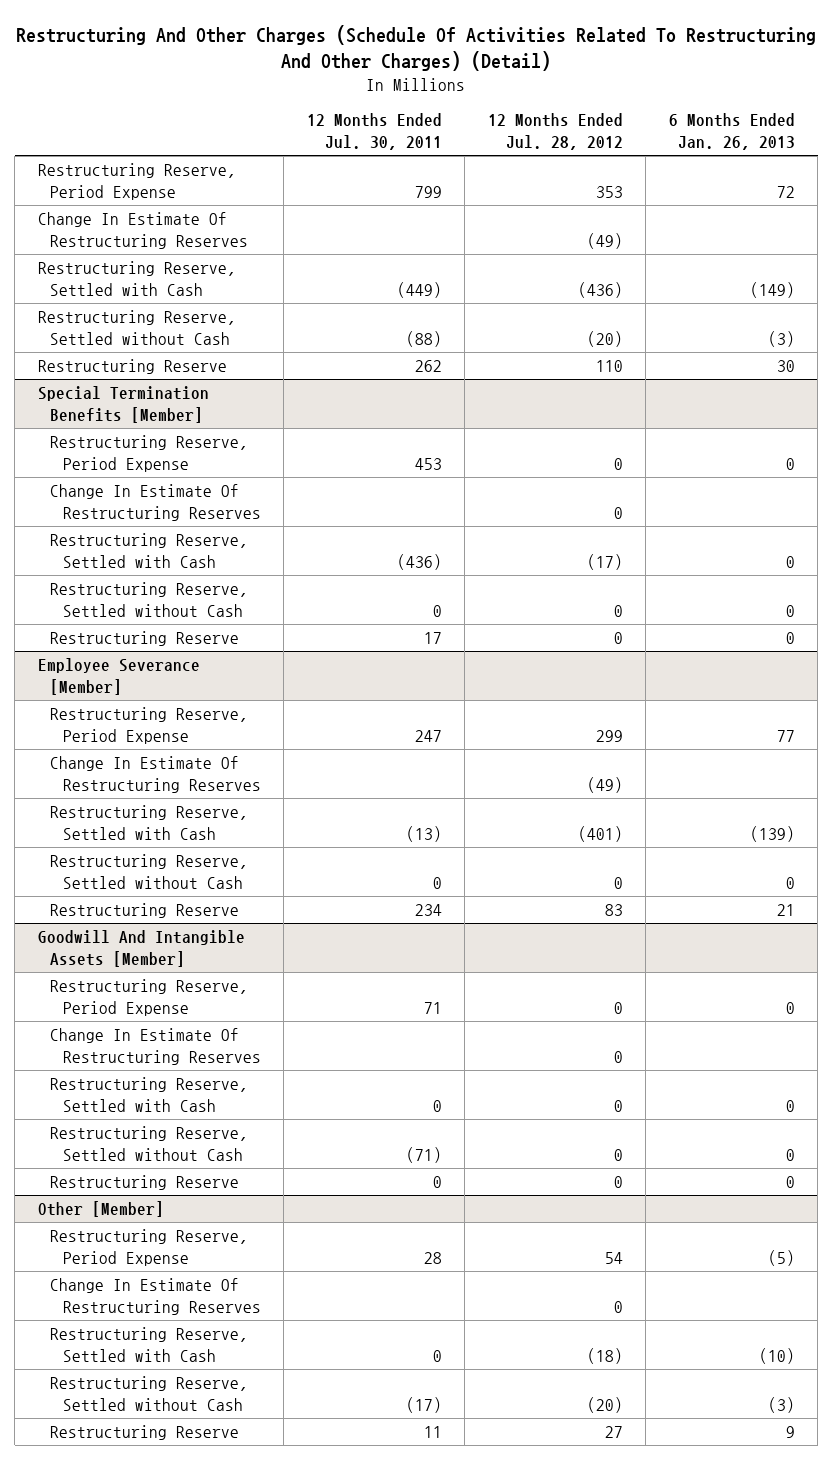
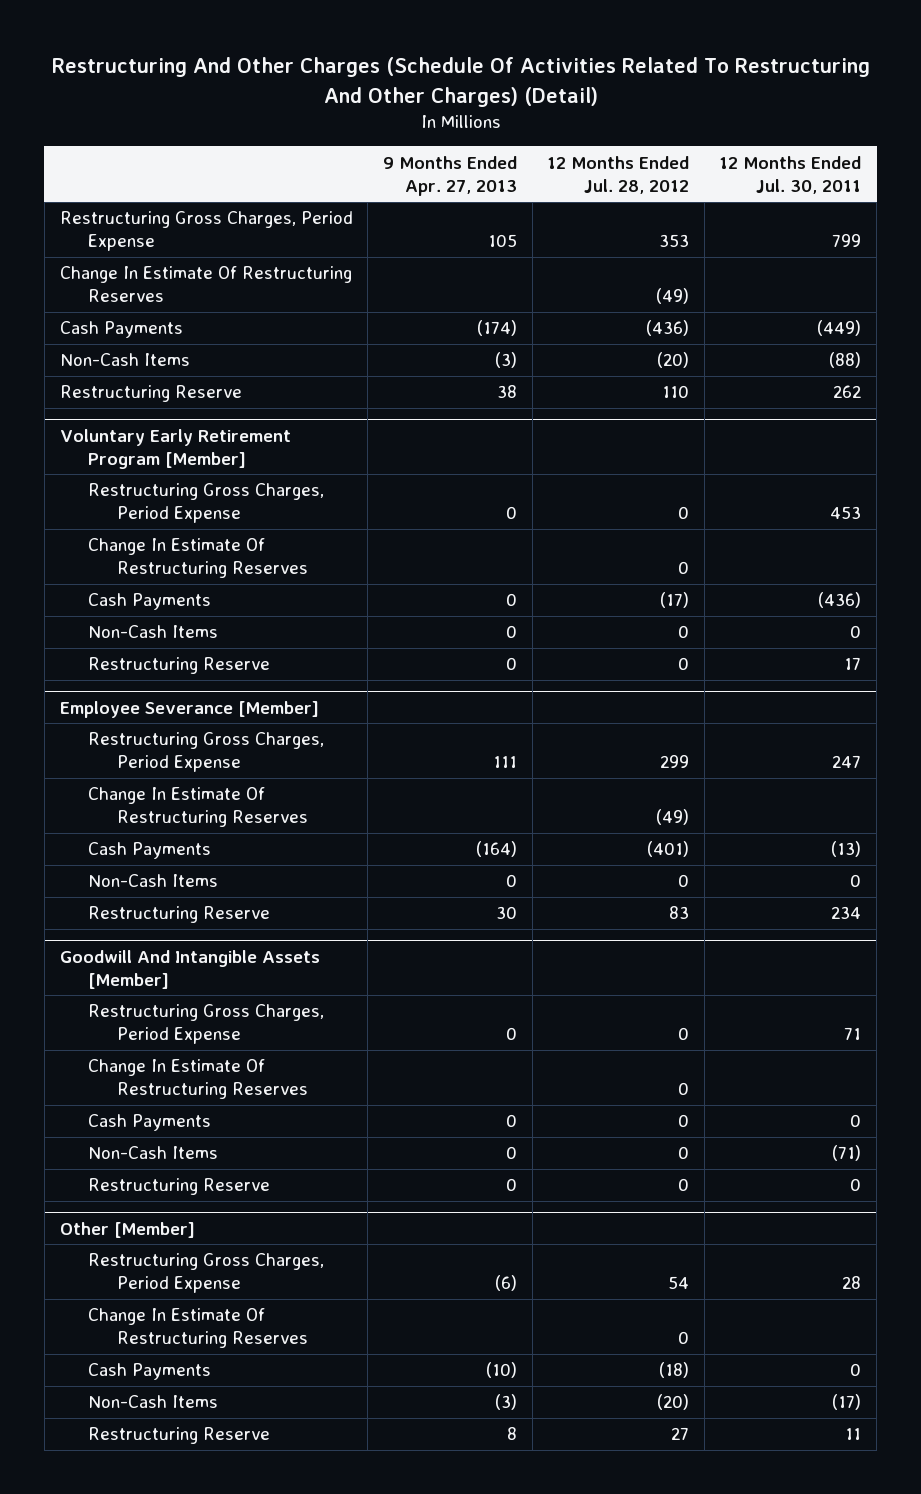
[668,113,795,151] 6 Months Ended Jan. 26, 2013 -> none
none -> [382,155,517,196] 9 Months Ended Apr. 27, 2013
[37,162,236,200] Restructuring Reserve, Period Expense -> [59,211,353,252] Restructuring Gross Charges, Period Expense
[37,260,236,296] Restructuring Reserve, Settled with Cash -> [59,321,183,339] Cash Payments
[37,309,236,345] Restructuring Reserve, Settled without Cash -> [59,353,190,367] Non-Cash Items
[37,385,209,423] Special Termination Benefits [Member] -> none
none -> [59,428,291,469] Voluntary Early Retirement Program [Member]
[50,434,249,472] Restructuring Reserve, Period Expense -> [88,483,325,524] Restructuring Gross Charges, Period Expense
[50,532,249,568] Restructuring Reserve, Settled with Cash -> [88,593,212,611] Cash Payments
[50,581,249,617] Restructuring Reserve, Settled without Cash -> [88,625,219,639] Non-Cash Items
[50,706,249,744] Restructuring Reserve, Period Expense -> [88,732,325,773] Restructuring Gross Charges, Period Expense
[50,804,249,840] Restructuring Reserve, Settled with Cash -> [88,842,212,860] Cash Payments
[50,853,249,889] Restructuring Reserve, Settled without Cash -> [88,874,219,888] Non-Cash Items
[50,978,249,1016] Restructuring Reserve, Period Expense -> [88,1004,325,1045] Restructuring Gross Charges, Period Expense
[50,1076,249,1112] Restructuring Reserve, Settled with Cash -> [88,1114,212,1132] Cash Payments
[50,1125,249,1161] Restructuring Reserve, Settled without Cash -> [88,1146,219,1160] Non-Cash Items
[50,1228,249,1266] Restructuring Reserve, Period Expense -> [88,1253,325,1294] Restructuring Gross Charges, Period Expense
[50,1326,249,1362] Restructuring Reserve, Settled with Cash -> [88,1363,212,1381] Cash Payments
[50,1375,249,1411] Restructuring Reserve, Settled without Cash -> [88,1395,219,1409] Non-Cash Items

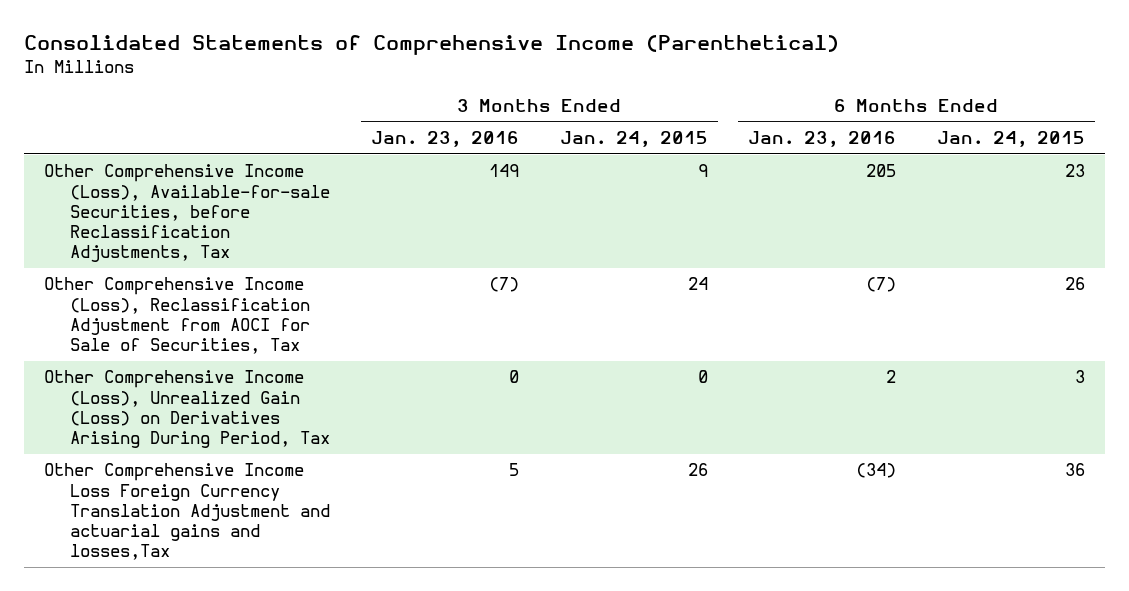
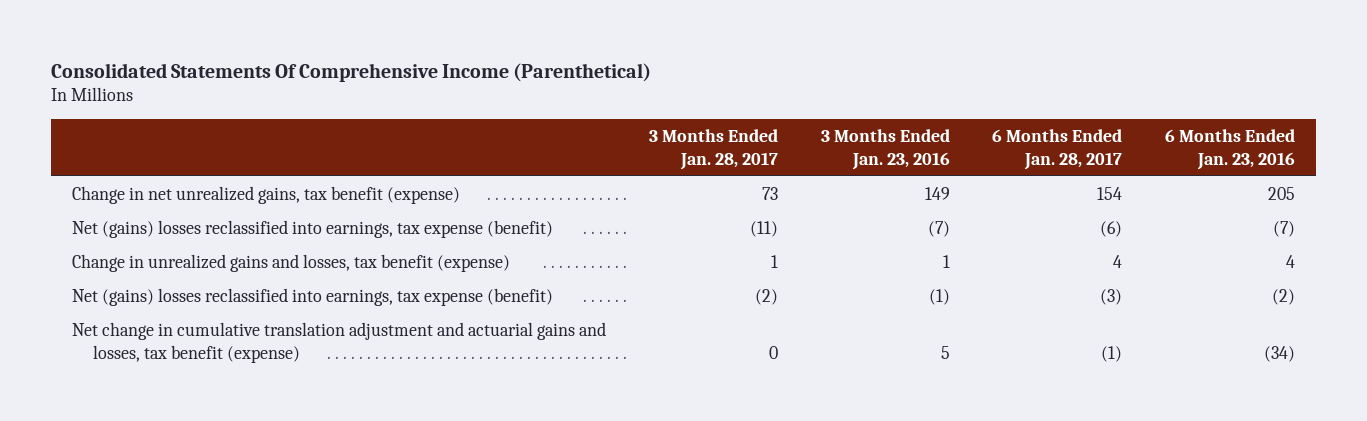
[24,35,840,56] Consolidated Statements of Comprehensive Income (Parenthetical) -> [50,62,651,82] Consolidated Statements Of Comprehensive Income (Parenthetical)
[559,131,708,148] Jan. 24, 2015 -> none
[936,131,1085,148] Jan. 24, 2015 -> none
none -> [648,128,778,170] 3 Months Ended Jan. 28, 2017
none -> [992,128,1123,170] 6 Months Ended Jan. 28, 2017
[44,164,331,263] Other Comprehensive Income (Loss), Available-for-sale Securities, before Reclassification Adjustments, Tax -> [72,186,461,205] Change in net unrealized gains, tax benefit (expense)
[44,277,311,355] Other Comprehensive Income (Loss), Reclassification Adjustment from AOCI for Sale of Securities, Tax -> [72,220,554,239] Net (gains) losses reclassified into earnings, tax expense (benefit)
[44,370,331,449] Other Comprehensive Income (Loss), Unrealized Gain (Loss) on Derivatives Arising During Period, Tax -> [72,254,511,273] Change in unrealized gains and losses, tax benefit (expense)
[508,370,519,384] 0 -> [942,255,950,269] 1
[886,370,897,384] 2 -> [1286,255,1296,269] 4
none -> [72,288,554,307] Net (gains) losses reclassified into earnings, tax expense (benefit)
[44,463,331,561] Other Comprehensive Income Loss Foreign Currency Translation Adjustment and actuarial gains and losses,Tax -> [72,322,607,363] Net change in cumulative translation adjustment and actuarial gains and losses, tax benefit (expense)

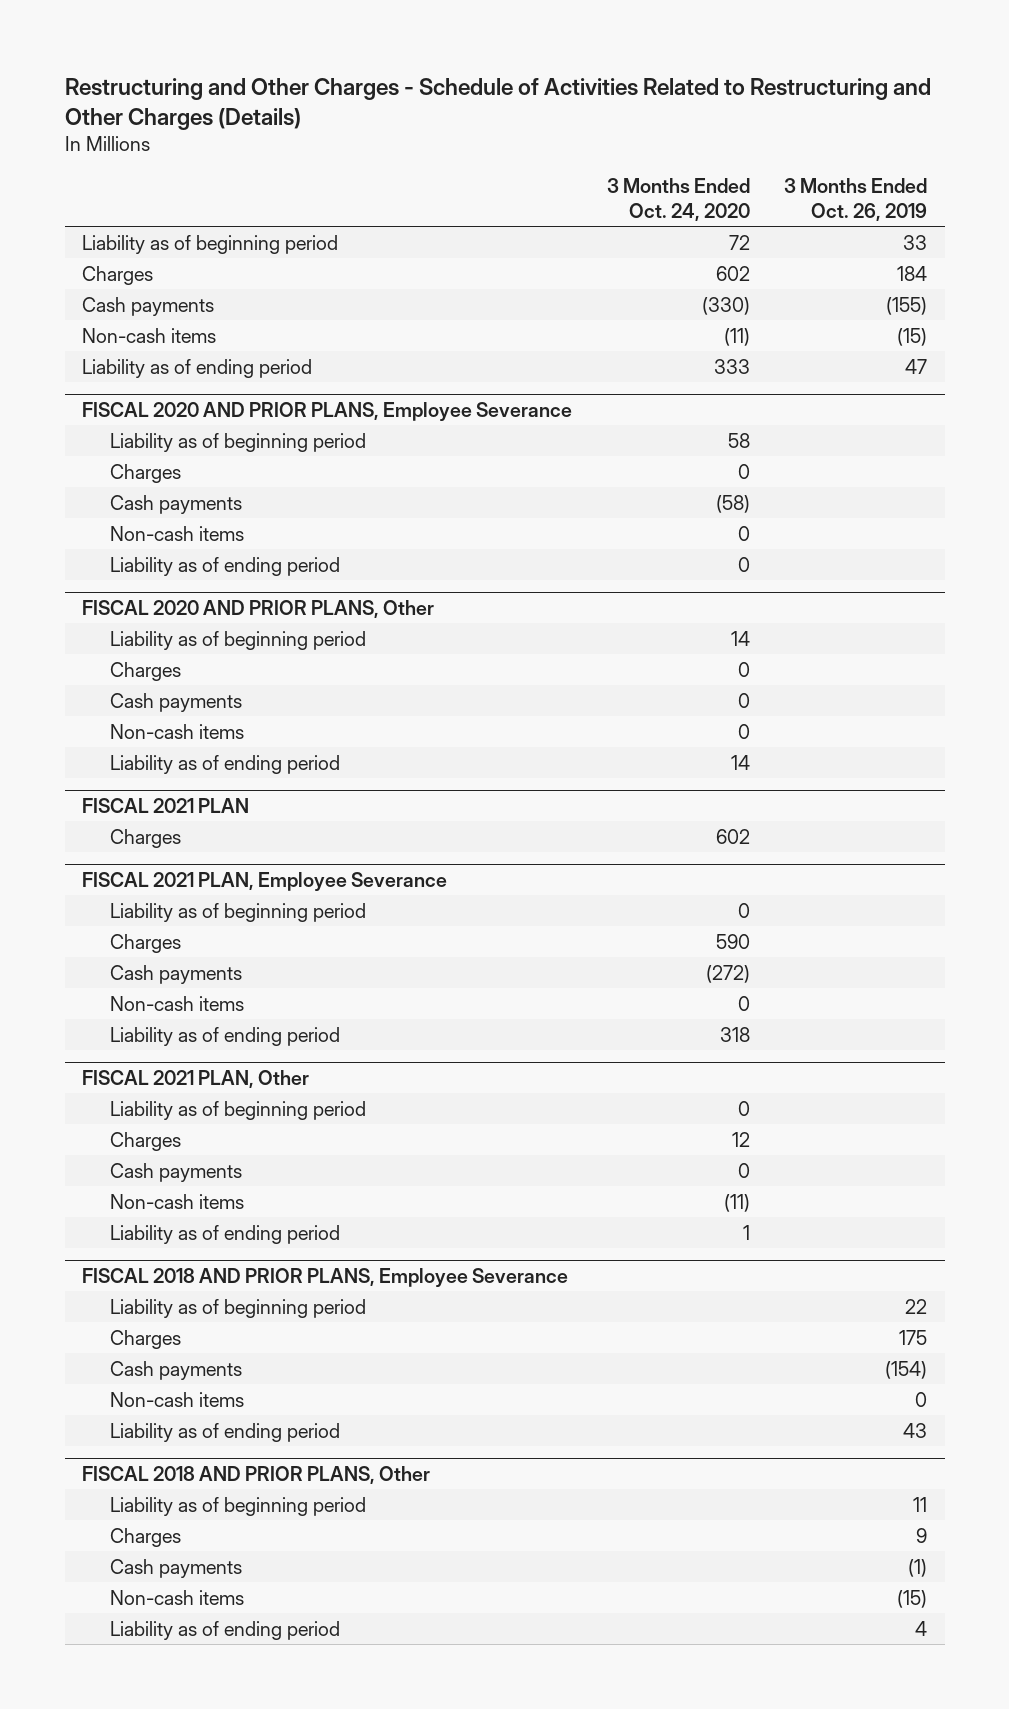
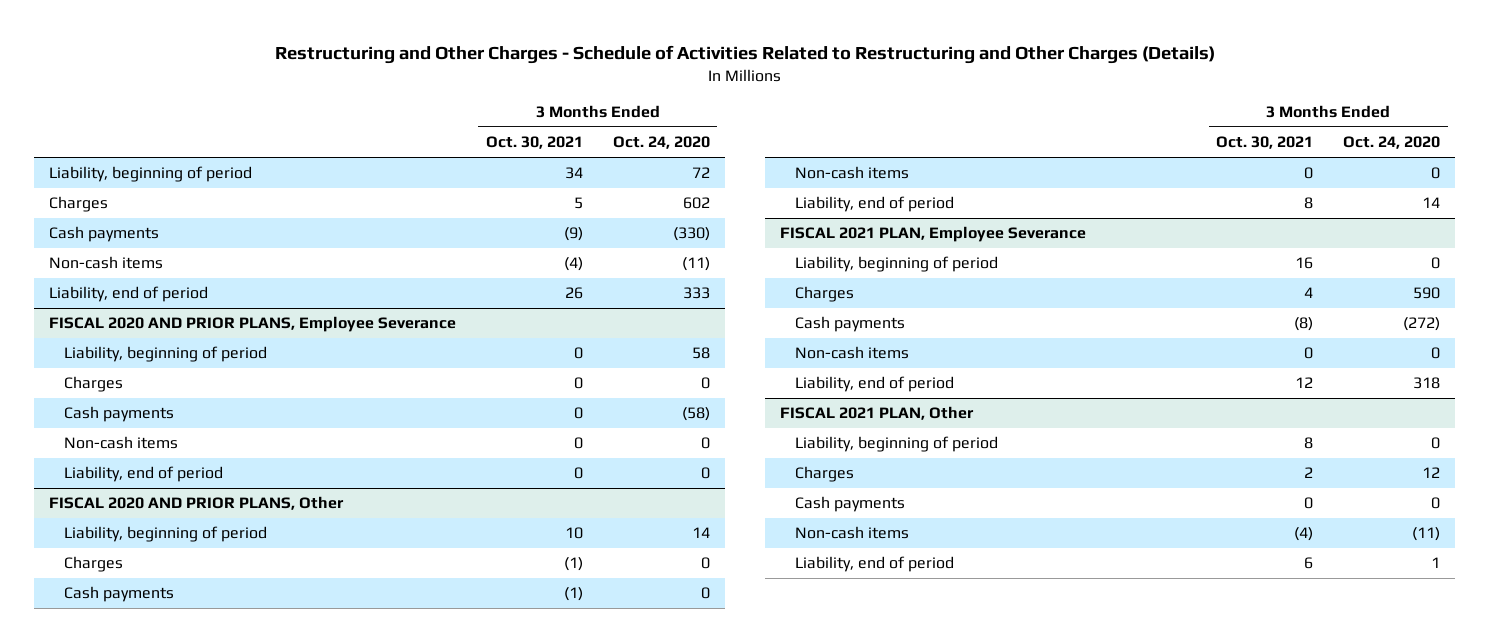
[784,177,928,221] 3 Months Ended Oct. 26, 2019 -> none
none -> [485,136,583,150] Oct. 30, 2021
[81,234,338,254] Liability as of beginning period -> [49,166,253,183] Liability, beginning of period
[81,358,312,378] Liability as of ending period -> [49,286,209,303] Liability, end of period
[109,432,366,452] Liability as of beginning period -> [64,346,268,363] Liability, beginning of period
[109,556,340,576] Liability as of ending period -> [64,466,224,483] Liability, end of period
[109,630,366,650] Liability as of beginning period -> [64,526,268,543] Liability, beginning of period
[81,797,249,813] FISCAL 2021 PLAN -> none
[109,828,181,848] Charges -> none
[109,754,340,774] Liability as of ending period -> [794,196,954,213] Liability, end of period
[109,902,366,922] Liability as of beginning period -> [794,256,998,273] Liability, beginning of period
[109,1026,340,1046] Liability as of ending period -> [794,376,954,393] Liability, end of period
[109,1100,366,1120] Liability as of beginning period -> [794,436,998,453] Liability, beginning of period
[81,1267,568,1287] FISCAL 2018 AND PRIOR PLANS, Employee Severance -> none
[109,1298,366,1318] Liability as of beginning period -> none
[109,1329,181,1349] Charges -> none
[109,1360,242,1380] Cash payments -> none
[109,1391,244,1407] Non-cash items -> none
[109,1422,340,1442] Liability as of ending period -> none
[81,1465,430,1484] FISCAL 2018 AND PRIOR PLANS, Other -> none
[109,1496,366,1516] Liability as of beginning period -> none
[109,1527,181,1547] Charges -> none
[109,1558,242,1578] Cash payments -> none
[109,1589,244,1605] Non-cash items -> none
[109,1620,340,1640] Liability as of ending period -> none
[109,1224,340,1244] Liability as of ending period -> [794,556,954,573] Liability, end of period

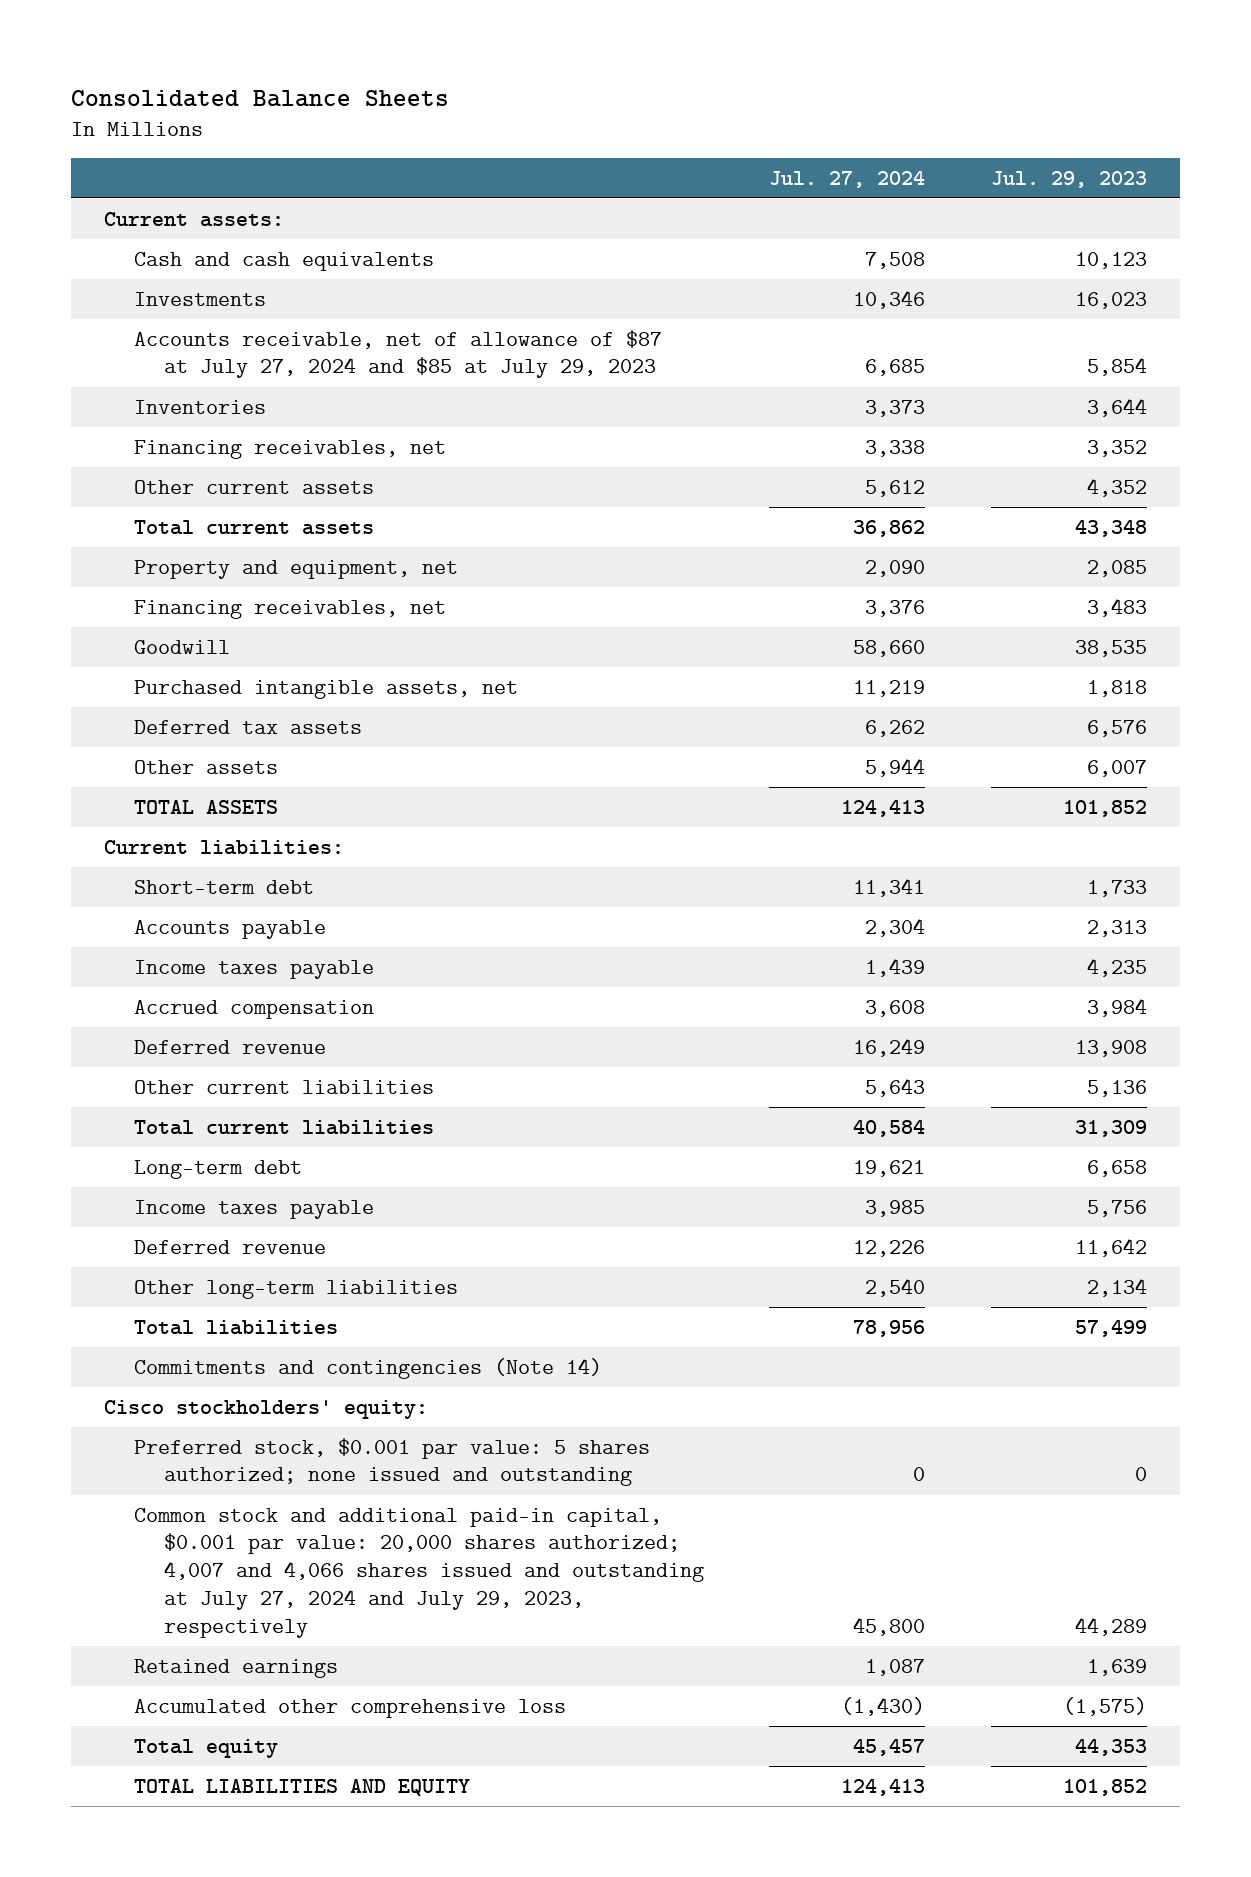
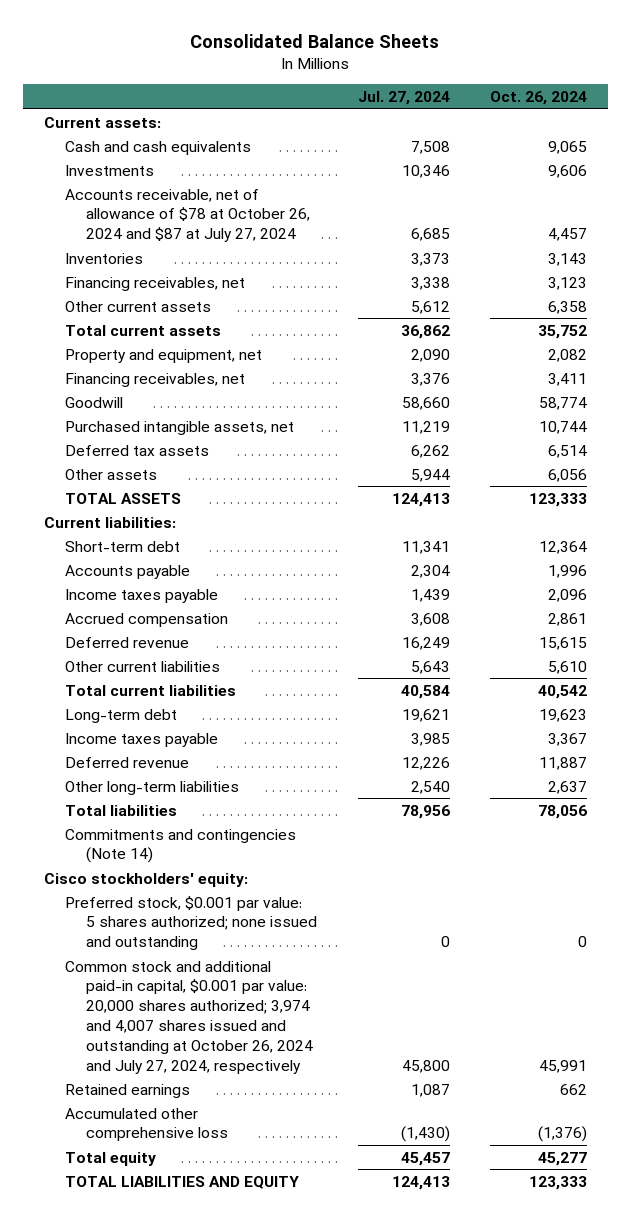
[990,170,1147,188] Jul. 29, 2023 -> none
none -> [490,91,588,106] Oct. 26, 2024
[133,329,662,379] Accounts receivable, net of allowance of $87 at July 27, 2024 and $85 at July 29, 2023 -> [64,188,311,243] Accounts receivable, net of allowance of $78 at October 26, 2024 and $87 at July 27, 2024
[133,1507,705,1638] Common stock and additional paid-in capital, $0.001 par value: 20,000 shares authorized; 4,007 and 4,066 shares issued and outstanding at July 27, 2024 and July 29, 2023, respectively -> [64,960,314,1074] Common stock and additional paid-in capital, $0.001 par value: 20,000 shares authorized; 3,974 and 4,007 shares issued and outstanding at October 26, 2024 and July 27, 2024, respectively

